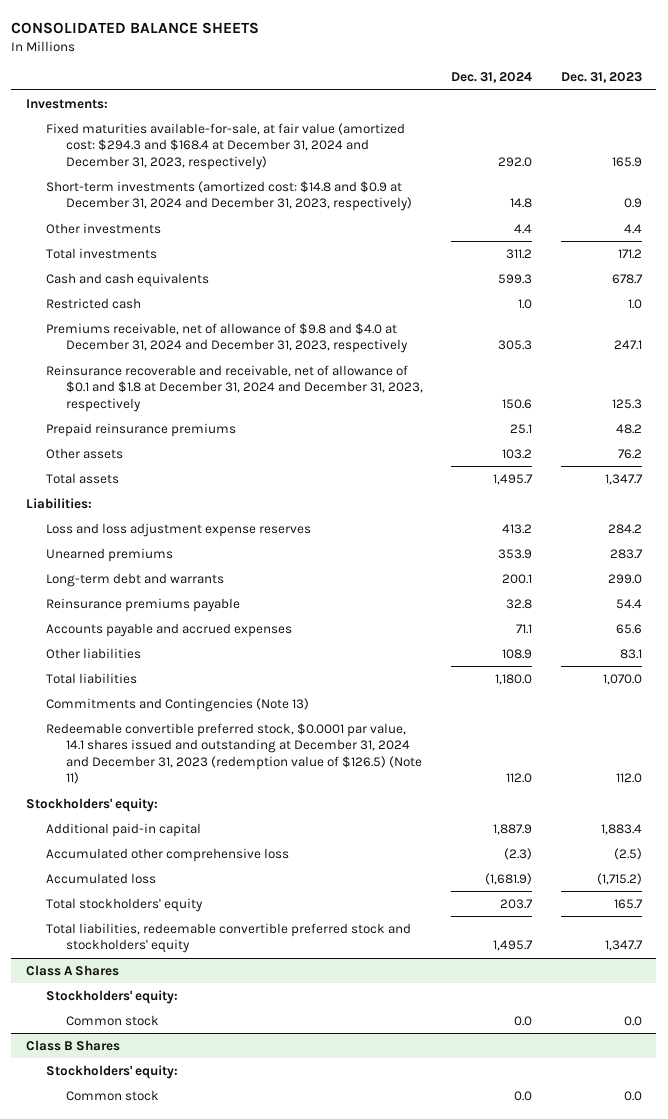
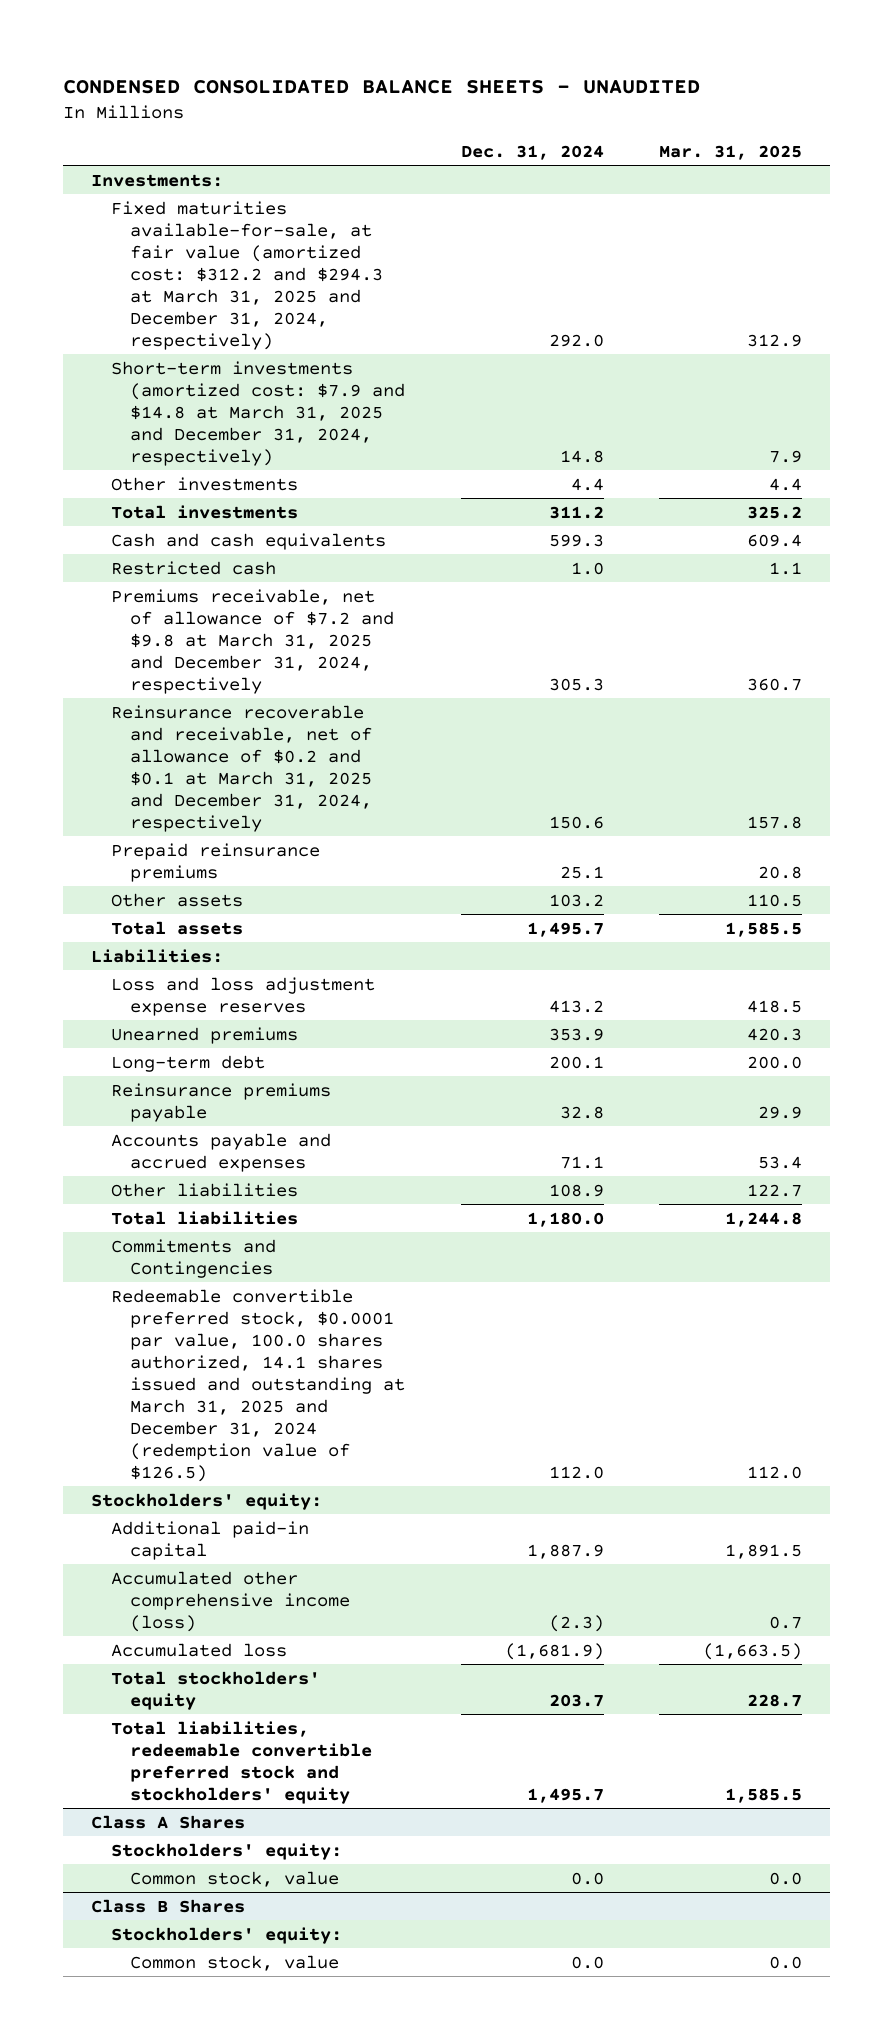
[11,21,260,34] CONSOLIDATED BALANCE SHEETS -> [63,79,701,94] CONDENSED CONSOLIDATED BALANCE SHEETS - UNAUDITED
[560,72,642,84] Dec. 31, 2023 -> none
none -> [659,144,803,160] Mar. 31, 2025
[45,122,405,170] Fixed maturities available-for-sale, at fair value (amortized cost: $294.3 and $168.4 at December 31, 2024 and December 31, 2023, respectively) -> [110,200,383,350] Fixed maturities available-for-sale, at fair value (amortized cost: $312.2 and $294.3 at March 31, 2025 and December 31, 2024, respectively)
[45,180,412,212] Short-term investments (amortized cost: $14.8 and $0.9 at December 31, 2024 and December 31, 2023, respectively) -> [110,360,405,466] Short-term investments (amortized cost: $7.9 and $14.8 at March 31, 2025 and December 31, 2024, respectively)
[45,322,408,354] Premiums receivable, net of allowance of $9.8 and $4.0 at December 31, 2024 and December 31, 2023, respectively -> [110,588,394,694] Premiums receivable, net of allowance of $7.2 and $9.8 at March 31, 2025 and December 31, 2024, respectively
[45,364,423,412] Reinsurance recoverable and receivable, net of allowance of $0.1 and $1.8 at December 31, 2024 and December 31, 2023, respectively -> [110,704,372,832] Reinsurance recoverable and receivable, net of allowance of $0.2 and $0.1 at March 31, 2025 and December 31, 2024, respectively
[45,572,224,587] Long-term debt and warrants -> [110,1054,265,1072] Long-term debt
[45,697,309,712] Commitments and Contingencies (Note 13) -> [110,1238,276,1278] Commitments and Contingencies
[45,722,422,785] Redeemable convertible preferred stock, $0.0001 par value, 14.1 shares issued and outstanding at December 31, 2024 and December 31, 2023 (redemption value of $126.5) (Note 11) -> [110,1288,405,1482] Redeemable convertible preferred stock, $0.0001 par value, 100.0 shares authorized, 14.1 shares issued and outstanding at March 31, 2025 and December 31, 2024 (redemption value of $126.5)
[45,847,289,862] Accumulated other comprehensive loss -> [110,1570,350,1632] Accumulated other comprehensive income (loss)
[65,1014,159,1026] Common stock -> [129,1870,339,1887] Common stock, value
[65,1089,159,1101] Common stock -> [129,1954,339,1971] Common stock, value

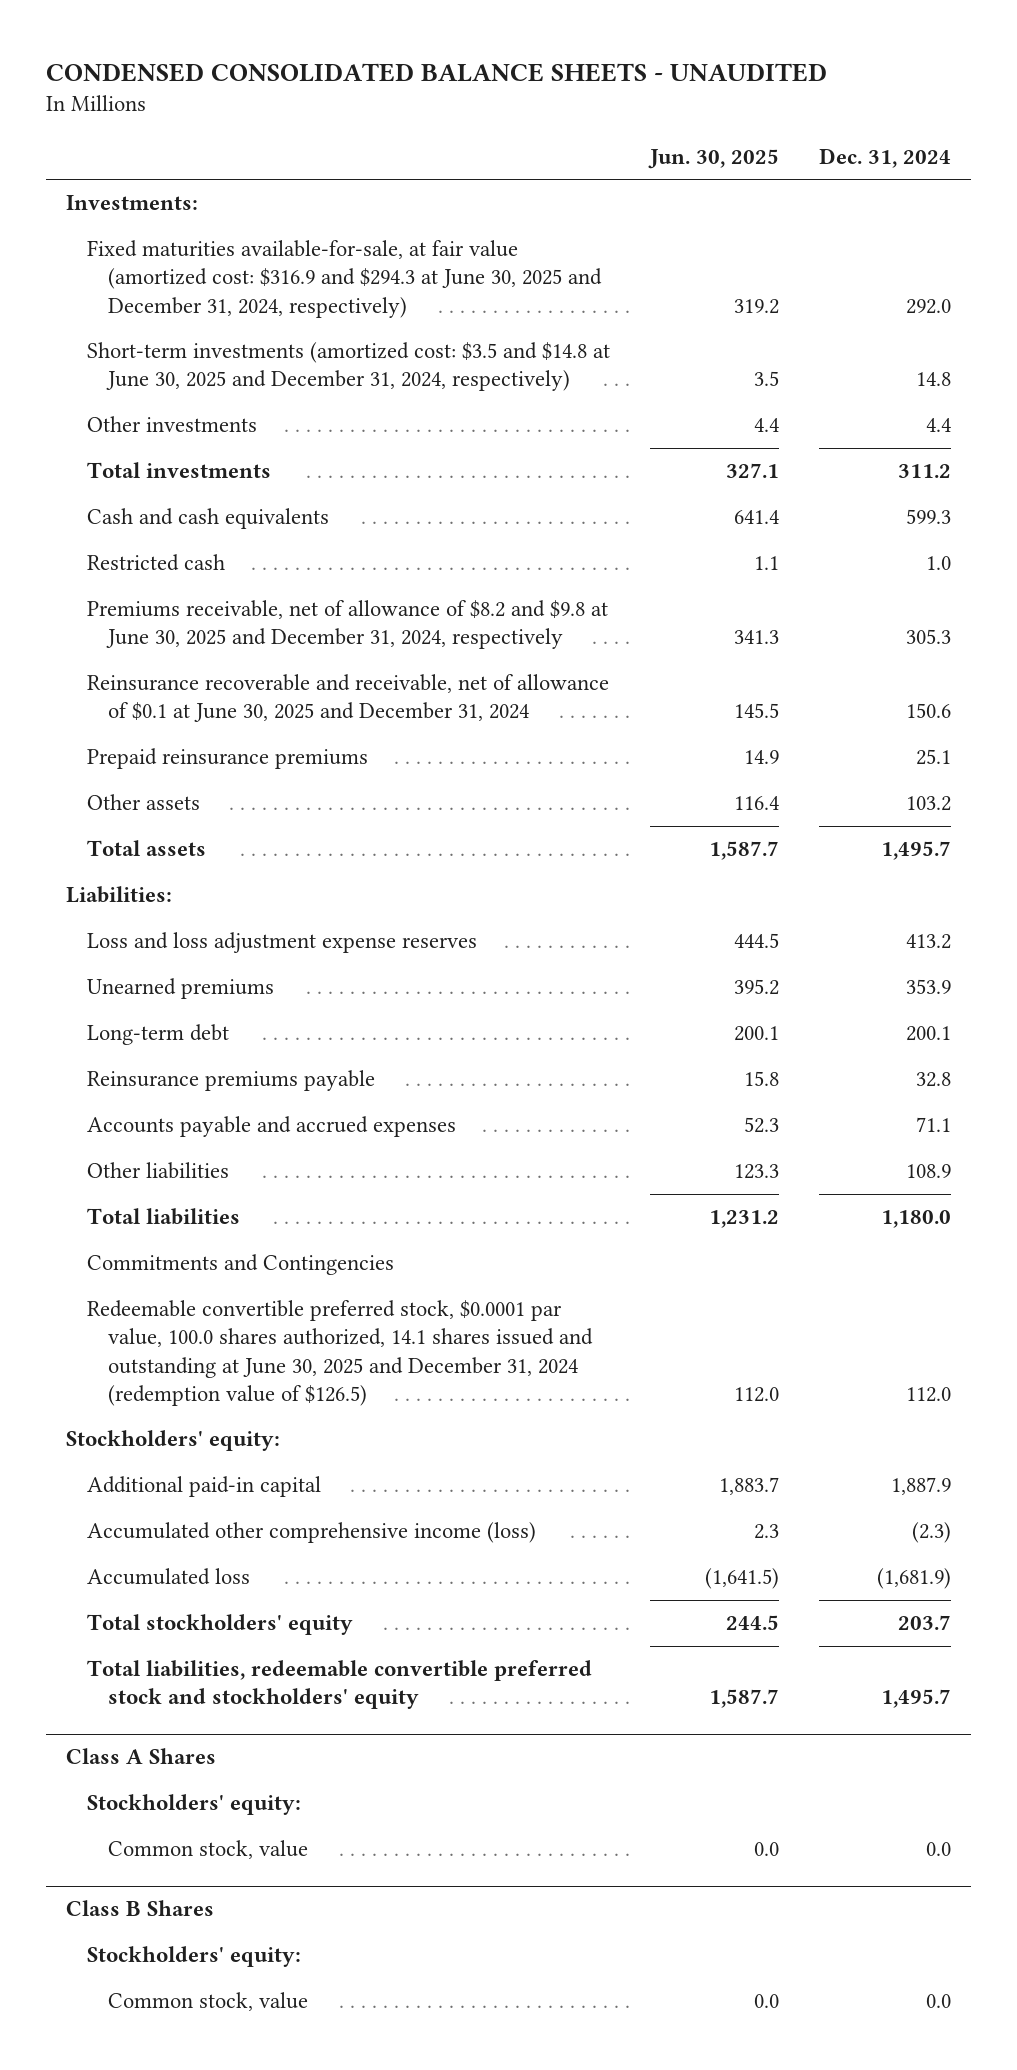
[659,144,803,160] Mar. 31, 2025 -> none
none -> [648,148,780,169] Jun. 30, 2025
[110,200,383,350] Fixed maturities available-for-sale, at fair value (amortized cost: $312.2 and $294.3 at March 31, 2025 and December 31, 2024, respectively) -> [86,240,602,318] Fixed maturities available-for-sale, at fair value (amortized cost: $316.9 and $294.3 at June 30, 2025 and December 31, 2024, respectively)
[110,360,405,466] Short-term investments (amortized cost: $7.9 and $14.8 at March 31, 2025 and December 31, 2024, respectively) -> [86,342,610,392] Short-term investments (amortized cost: $3.5 and $14.8 at June 30, 2025 and December 31, 2024, respectively)
[110,588,394,694] Premiums receivable, net of allowance of $7.2 and $9.8 at March 31, 2025 and December 31, 2024, respectively -> [86,600,608,650] Premiums receivable, net of allowance of $8.2 and $9.8 at June 30, 2025 and December 31, 2024, respectively
[110,704,372,832] Reinsurance recoverable and receivable, net of allowance of $0.2 and $0.1 at March 31, 2025 and December 31, 2024, respectively -> [86,674,609,723] Reinsurance recoverable and receivable, net of allowance of $0.1 at June 30, 2025 and December 31, 2024
[110,1288,405,1482] Redeemable convertible preferred stock, $0.0001 par value, 100.0 shares authorized, 14.1 shares issued and outstanding at March 31, 2025 and December 31, 2024 (redemption value of $126.5) -> [86,1300,593,1406] Redeemable convertible preferred stock, $0.0001 par value, 100.0 shares authorized, 14.1 shares issued and outstanding at June 30, 2025 and December 31, 2024 (redemption value of $126.5)

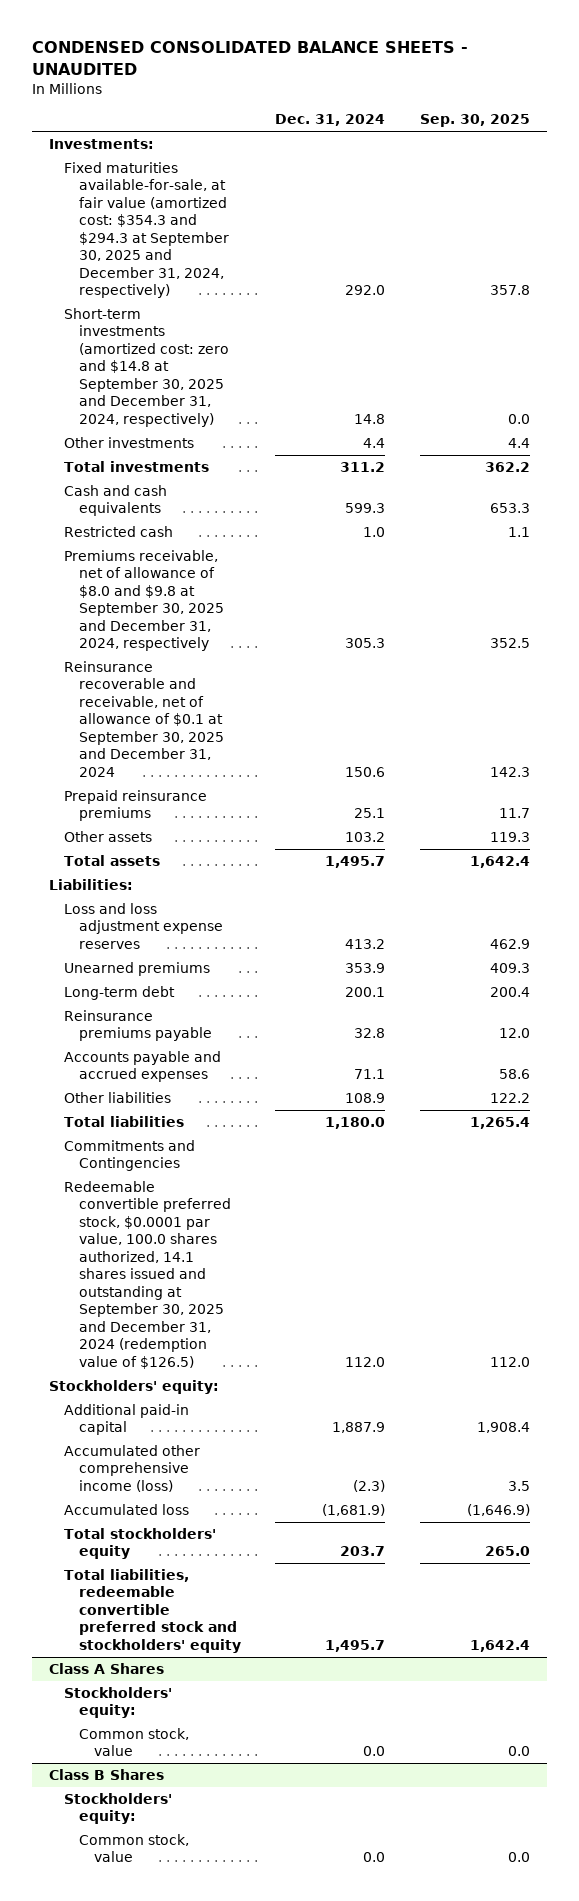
[648,148,780,169] Jun. 30, 2025 -> none
none -> [419,114,530,128] Sep. 30, 2025
[86,240,602,318] Fixed maturities available-for-sale, at fair value (amortized cost: $316.9 and $294.3 at June 30, 2025 and December 31, 2024, respectively) -> [64,161,229,299] Fixed maturities available-for-sale, at fair value (amortized cost: $354.3 and $294.3 at September 30, 2025 and December 31, 2024, respectively)
[86,342,610,392] Short-term investments (amortized cost: $3.5 and $14.8 at June 30, 2025 and December 31, 2024, respectively) -> [64,307,229,427] Short-term investments (amortized cost: zero and $14.8 at September 30, 2025 and December 31, 2024, respectively)
[86,600,608,650] Premiums receivable, net of allowance of $8.2 and $9.8 at June 30, 2025 and December 31, 2024, respectively -> [64,549,224,652] Premiums receivable, net of allowance of $8.0 and $9.8 at September 30, 2025 and December 31, 2024, respectively
[86,674,609,723] Reinsurance recoverable and receivable, net of allowance of $0.1 at June 30, 2025 and December 31, 2024 -> [64,660,224,777] Reinsurance recoverable and receivable, net of allowance of $0.1 at September 30, 2025 and December 31, 2024
[86,1300,593,1406] Redeemable convertible preferred stock, $0.0001 par value, 100.0 shares authorized, 14.1 shares issued and outstanding at June 30, 2025 and December 31, 2024 (redemption value of $126.5) -> [64,1180,231,1369] Redeemable convertible preferred stock, $0.0001 par value, 100.0 shares authorized, 14.1 shares issued and outstanding at September 30, 2025 and December 31, 2024 (redemption value of $126.5)

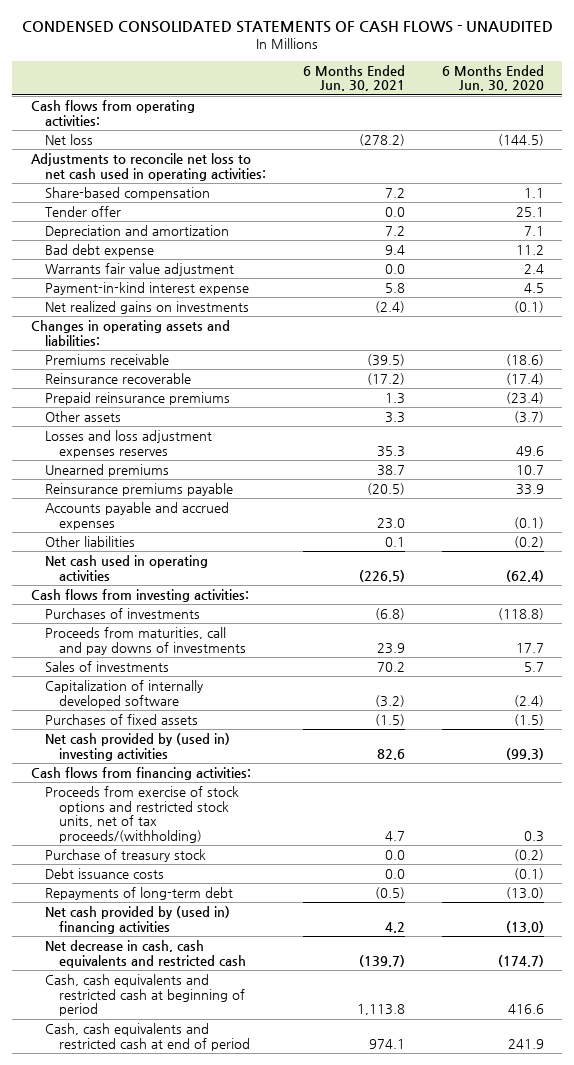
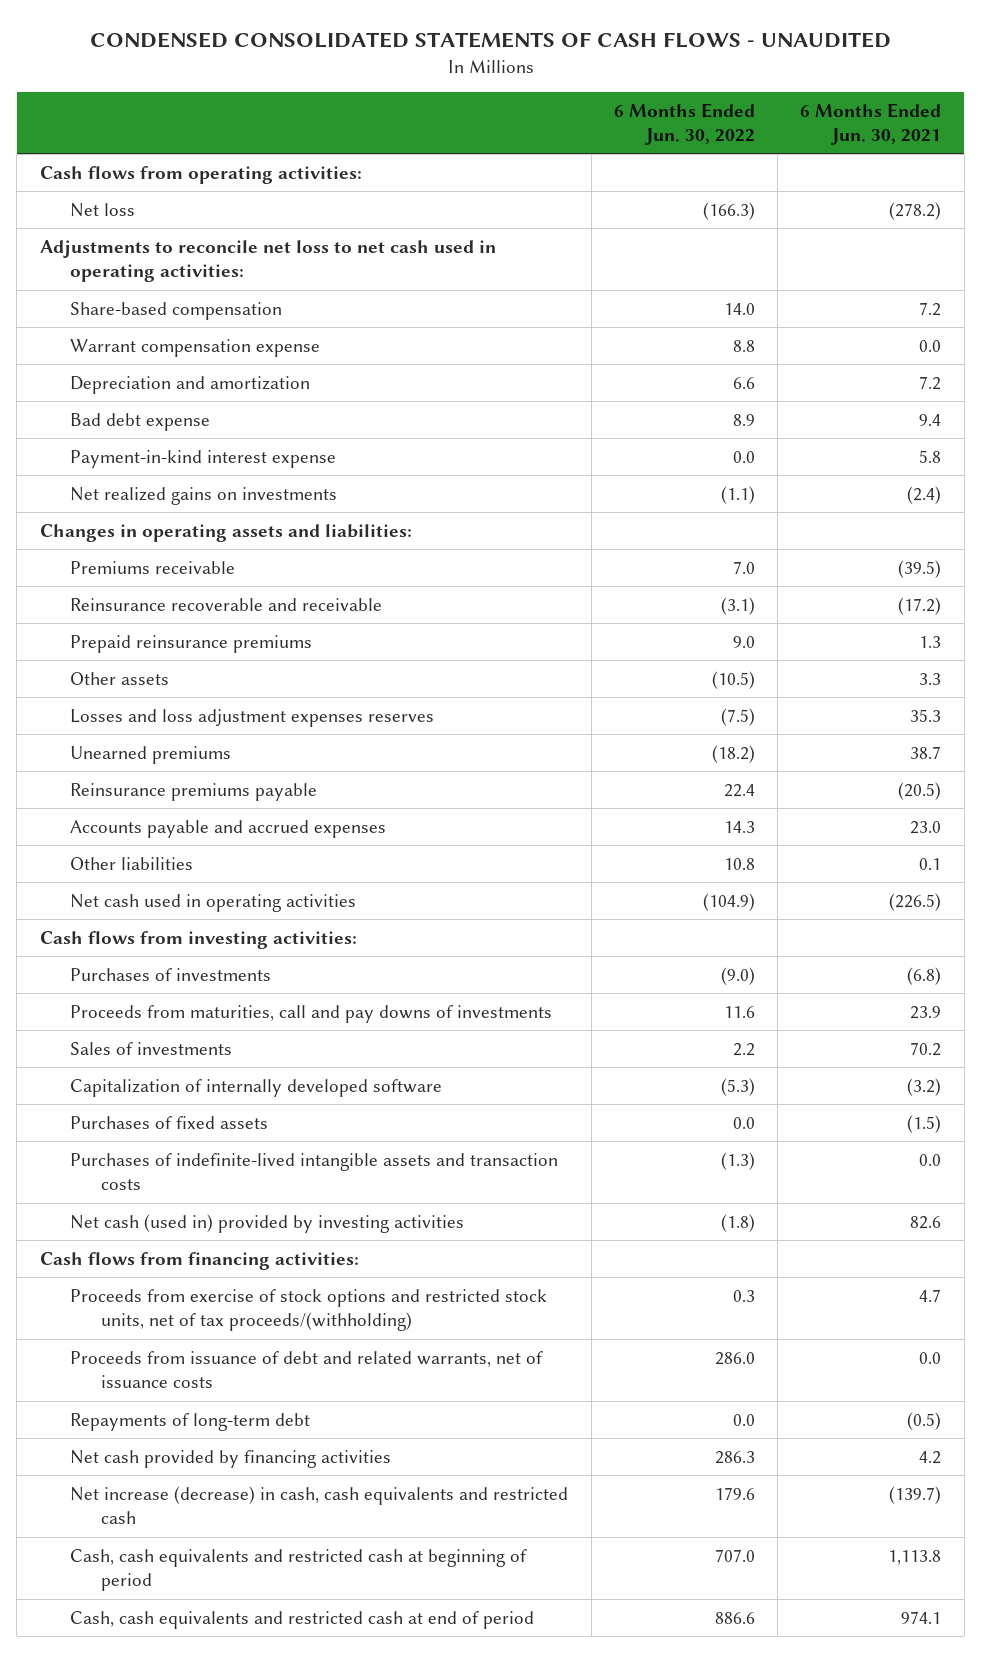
[441,64,544,92] 6 Months Ended Jun. 30, 2020 -> none
none -> [613,102,755,145] 6 Months Ended Jun. 30, 2022
[44,205,121,217] Tender offer -> none
none -> [70,338,321,357] Warrant compensation expense
[44,262,234,276] Warrants fair value adjustment -> none
[44,372,191,384] Reinsurance recoverable -> [70,597,383,611] Reinsurance recoverable and receivable
none -> [70,1152,559,1191] Purchases of indefinite-lived intangible assets and transaction costs
[44,732,230,761] Net cash provided by (used in) investing activities -> [70,1213,465,1233] Net cash (used in) provided by investing activities
[44,848,206,862] Purchase of treasury stock -> none
[44,867,164,879] Debt issuance costs -> none
none -> [70,1350,544,1389] Proceeds from issuance of debt and related warrants, net of issuance costs
[44,905,230,934] Net cash provided by (used in) financing activities -> [70,1449,392,1468] Net cash provided by financing activities
[44,939,247,968] Net decrease in cash, cash equivalents and restricted cash -> [70,1485,569,1525] Net increase (decrease) in cash, cash equivalents and restricted cash

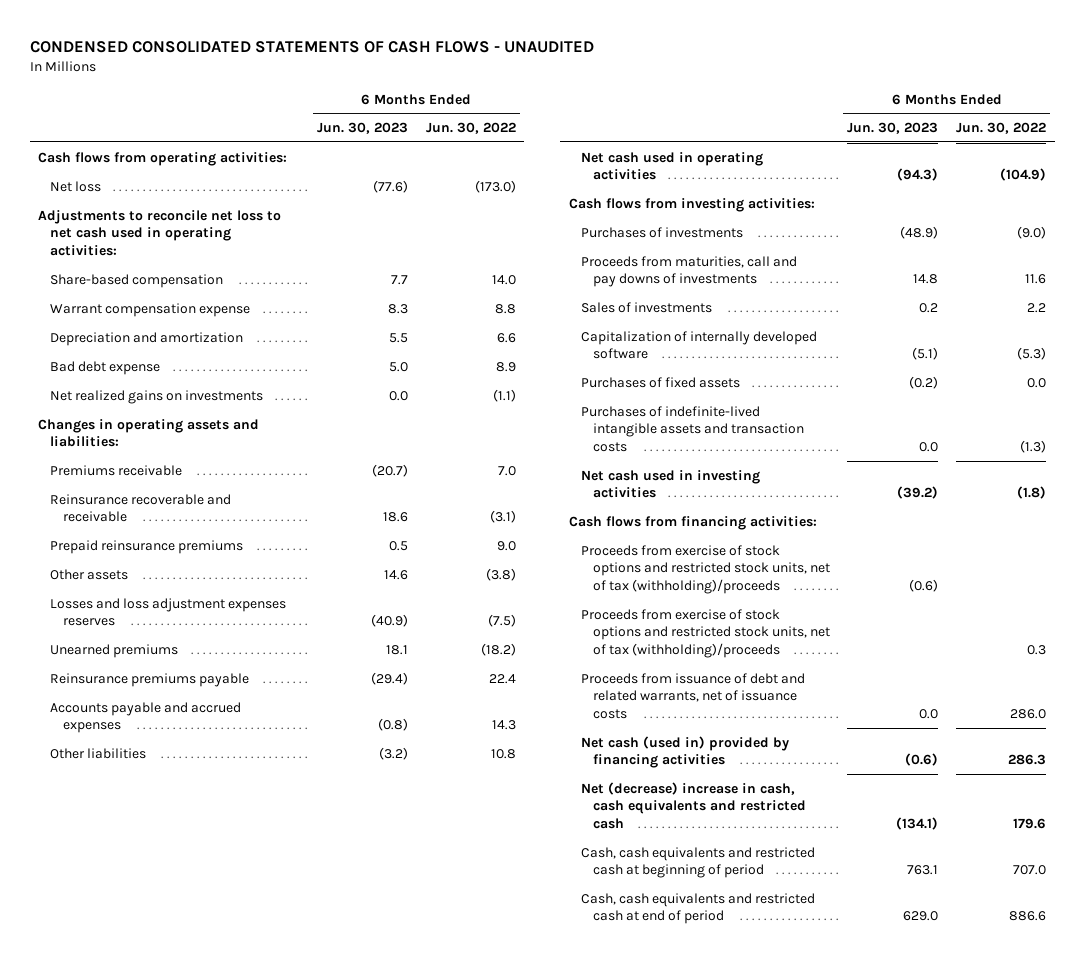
[800,102,942,145] 6 Months Ended Jun. 30, 2021 -> none
none -> [317,122,409,135] Jun. 30, 2023
[702,201,755,220] (166.3) -> [474,179,516,193] (173.0)
[70,449,337,468] Payment-in-kind interest expense -> none
[711,670,755,689] (10.5) -> [485,567,516,581] (3.8)
[70,1213,465,1233] Net cash (used in) provided by investing activities -> [580,469,760,499] Net cash used in investing activities
none -> [580,544,830,594] Proceeds from exercise of stock options and restricted stock units, net of tax (withholding)/proceeds
[70,1288,548,1332] Proceeds from exercise of stock options and restricted stock units, net of tax proceeds/(withholding) -> [580,608,830,658] Proceeds from exercise of stock options and restricted stock units, net of tax (withholding)/proceeds
[70,1412,311,1431] Repayments of long-term debt -> none
[70,1449,392,1468] Net cash provided by financing activities -> [580,735,789,769] Net cash (used in) provided by financing activities
[70,1485,569,1525] Net increase (decrease) in cash, cash equivalents and restricted cash -> [580,781,806,829] Net (decrease) increase in cash, cash equivalents and restricted cash

